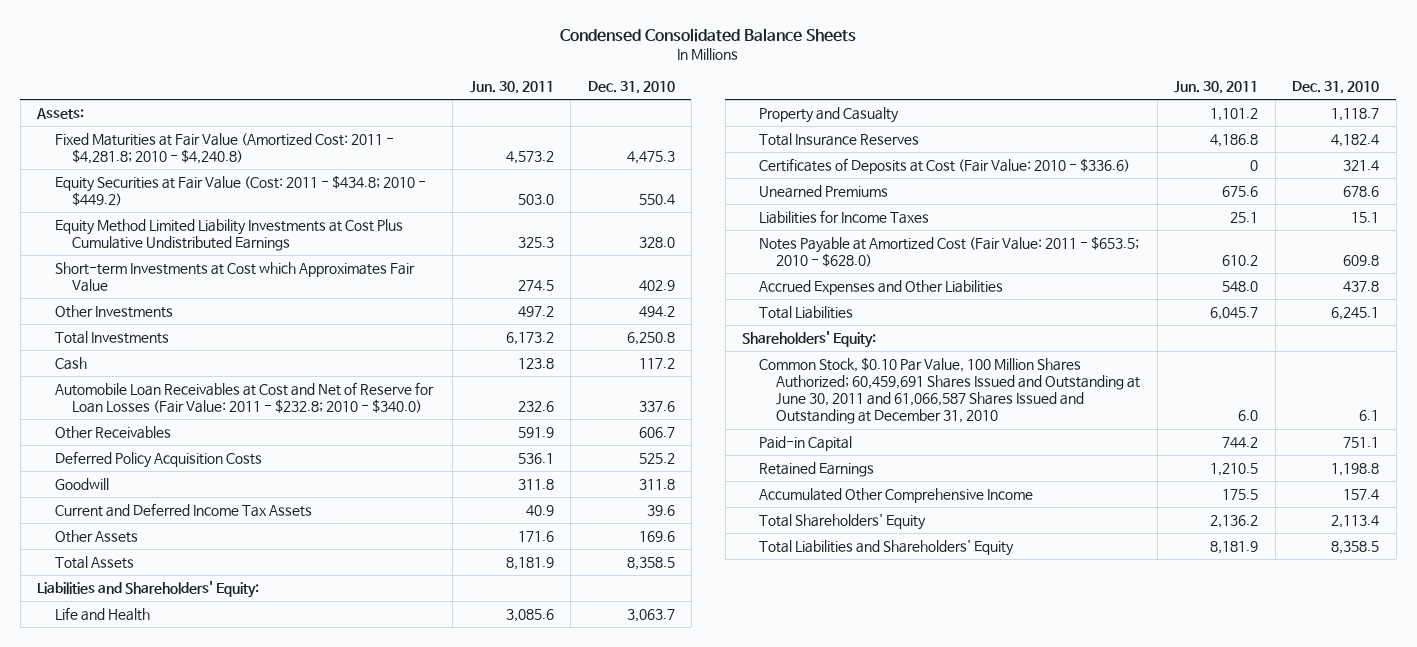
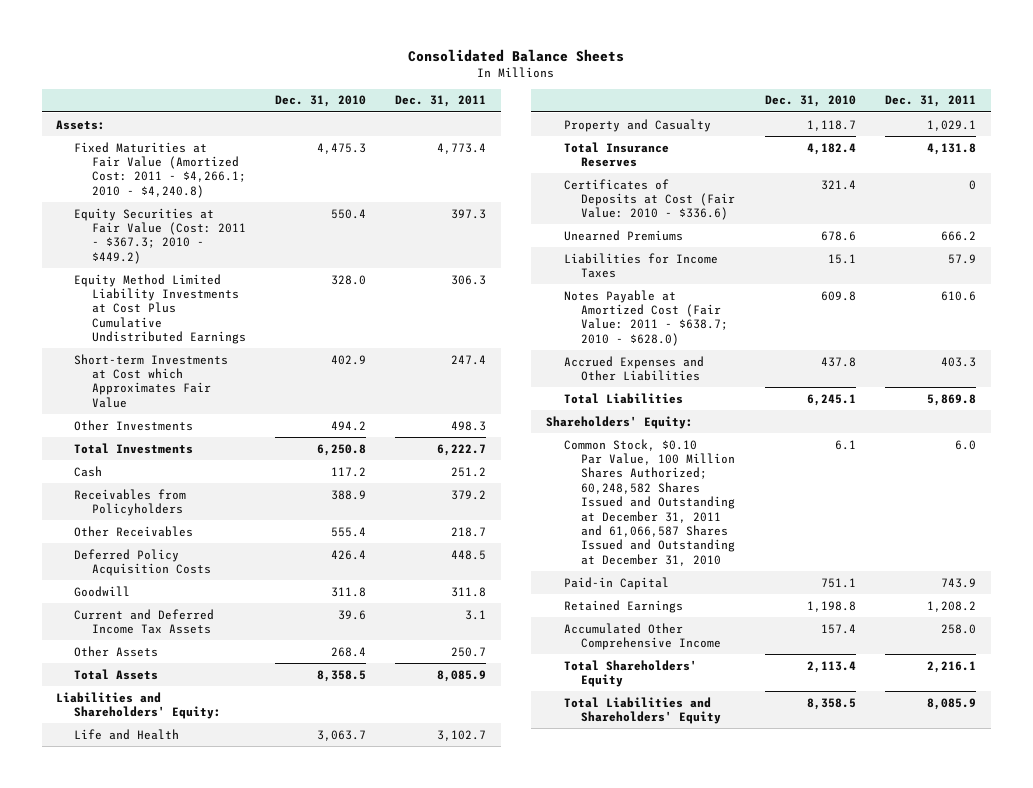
[560,28,857,43] Condensed Consolidated Balance Sheets -> [408,48,625,62] Consolidated Balance Sheets
[469,80,554,94] Jun. 30, 2011 -> none
none -> [395,95,487,108] Dec. 31, 2011
[54,132,394,165] Fixed Maturities at Fair Value (Amortized Cost: 2011 - $4,281.8; 2010 - $4,240.8) -> [74,141,246,198] Fixed Maturities at Fair Value (Amortized Cost: 2011 - $4,266.1; 2010 - $4,240.8)
[54,174,426,207] Equity Securities at Fair Value (Cost: 2011 - $434.8; 2010 - $449.2) -> [74,207,246,264] Equity Securities at Fair Value (Cost: 2011 - $367.3; 2010 - $449.2)
[54,381,434,414] Automobile Loan Receivables at Cost and Net of Reserve for Loan Losses (Fair Value: 2011 - $232.8; 2010 - $340.0) -> none
none -> [74,488,187,516] Receivables from Policyholders
[638,426,675,438] 606.7 -> [331,526,367,537] 555.4
[638,452,675,464] 525.2 -> [331,549,367,560] 426.4
[638,530,675,542] 169.6 -> [331,646,367,657] 268.4
[759,235,1140,268] Notes Payable at Amortized Cost (Fair Value: 2011 - $653.5; 2010 - $628.0) -> [563,289,729,346] Notes Payable at Amortized Cost (Fair Value: 2011 - $638.7; 2010 - $628.0)
[759,356,1141,425] Common Stock, $0.10 Par Value, 100 Million Shares Authorized; 60,459,691 Shares Issued and Outstanding at June 30, 2011 and 61,066,587 Shares Issued and Outstanding at December 31, 2010 -> [563,438,736,566] Common Stock, $0.10 Par Value, 100 Million Shares Authorized; 60,248,582 Shares Issued and Outstanding at December 31, 2011 and 61,066,587 Shares Issued and Outstanding at December 31, 2010

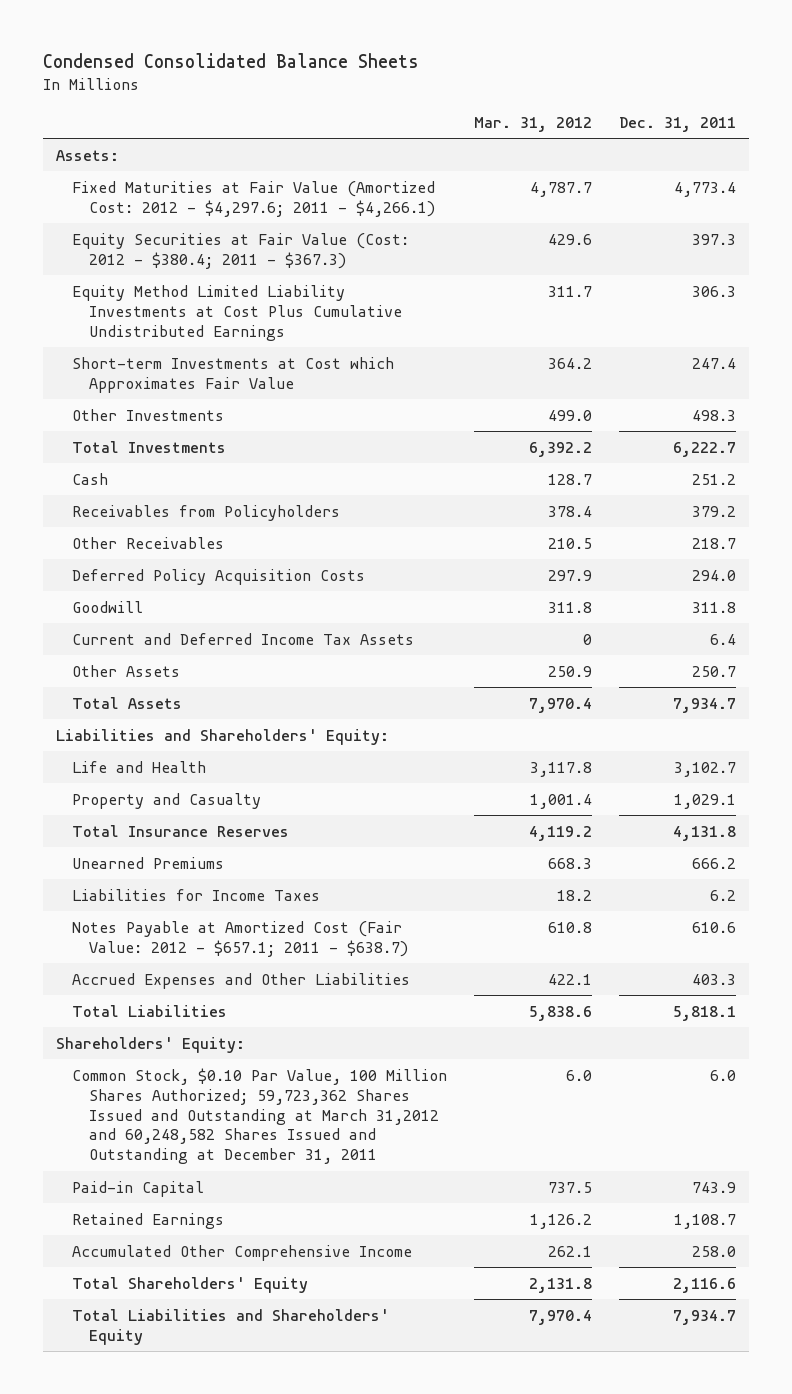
[408,48,625,62] Consolidated Balance Sheets -> [42,53,419,69] Condensed Consolidated Balance Sheets
[275,95,367,108] Dec. 31, 2010 -> none
none -> [474,116,593,132] Mar. 31, 2012
[74,141,246,198] Fixed Maturities at Fair Value (Amortized Cost: 2011 - $4,266.1; 2010 - $4,240.8) -> [72,180,436,217] Fixed Maturities at Fair Value (Amortized Cost: 2012 - $4,297.6; 2011 - $4,266.1)
[74,207,246,264] Equity Securities at Fair Value (Cost: 2011 - $367.3; 2010 - $449.2) -> [72,232,410,269] Equity Securities at Fair Value (Cost: 2012 - $380.4; 2011 - $367.3)
[451,549,487,560] 448.5 -> [692,569,737,581] 294.0
[465,609,487,620] 3.1 -> [710,633,737,645] 6.4
[437,669,487,682] 8,085.9 -> [673,697,737,713] 7,934.7
[563,178,736,221] Certificates of Deposits at Cost (Fair Value: 2010 - $336.6) -> none
[948,253,977,264] 57.9 -> [710,889,737,901] 6.2
[563,289,729,346] Notes Payable at Amortized Cost (Fair Value: 2011 - $638.7; 2010 - $628.0) -> [72,920,408,957] Notes Payable at Amortized Cost (Fair Value: 2012 - $657.1; 2011 - $638.7)
[927,393,977,406] 5,869.8 -> [673,1005,737,1021] 5,818.1
[563,438,736,566] Common Stock, $0.10 Par Value, 100 Million Shares Authorized; 60,248,582 Shares Issued and Outstanding at December 31, 2011 and 61,066,587 Shares Issued and Outstanding at December 31, 2010 -> [72,1067,448,1165] Common Stock, $0.10 Par Value, 100 Million Shares Authorized; 59,723,362 Shares Issued and Outstanding at March 31,2012 and 60,248,582 Shares Issued and Outstanding at December 31, 2011
[927,600,977,612] 1,208.2 -> [674,1213,737,1229] 1,108.7
[927,660,977,673] 2,216.1 -> [673,1277,737,1293] 2,116.6
[927,697,977,710] 8,085.9 -> [673,1309,737,1325] 7,934.7

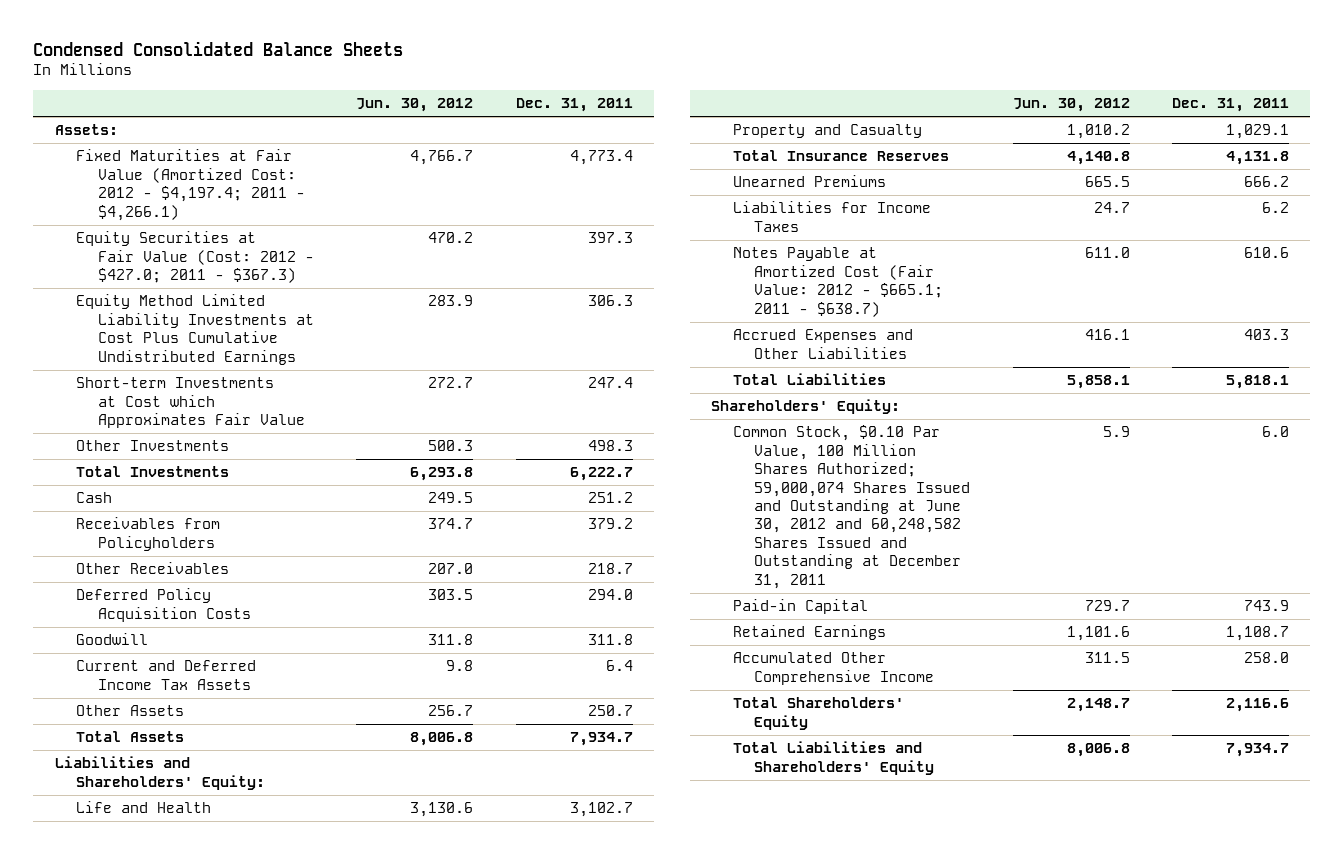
[474,116,593,132] Mar. 31, 2012 -> none
none -> [356,98,474,113] Jun. 30, 2012
[72,180,436,217] Fixed Maturities at Fair Value (Amortized Cost: 2012 - $4,297.6; 2011 - $4,266.1) -> [76,149,305,221] Fixed Maturities at Fair Value (Amortized Cost: 2012 - $4,197.4; 2011 - $4,266.1)
[72,232,410,269] Equity Securities at Fair Value (Cost: 2012 - $380.4; 2011 - $367.3) -> [76,231,314,284] Equity Securities at Fair Value (Cost: 2012 - $427.0; 2011 - $367.3)
[72,920,408,957] Notes Payable at Amortized Cost (Fair Value: 2012 - $657.1; 2011 - $638.7) -> [732,247,944,317] Notes Payable at Amortized Cost (Fair Value: 2012 - $665.1; 2011 - $638.7)
[72,1067,448,1165] Common Stock, $0.10 Par Value, 100 Million Shares Authorized; 59,723,362 Shares Issued and Outstanding at March 31,2012 and 60,248,582 Shares Issued and Outstanding at December 31, 2011 -> [732,425,971,589] Common Stock, $0.10 Par Value, 100 Million Shares Authorized; 59,000,074 Shares Issued and Outstanding at June 30, 2012 and 60,248,582 Shares Issued and Outstanding at December 31, 2011

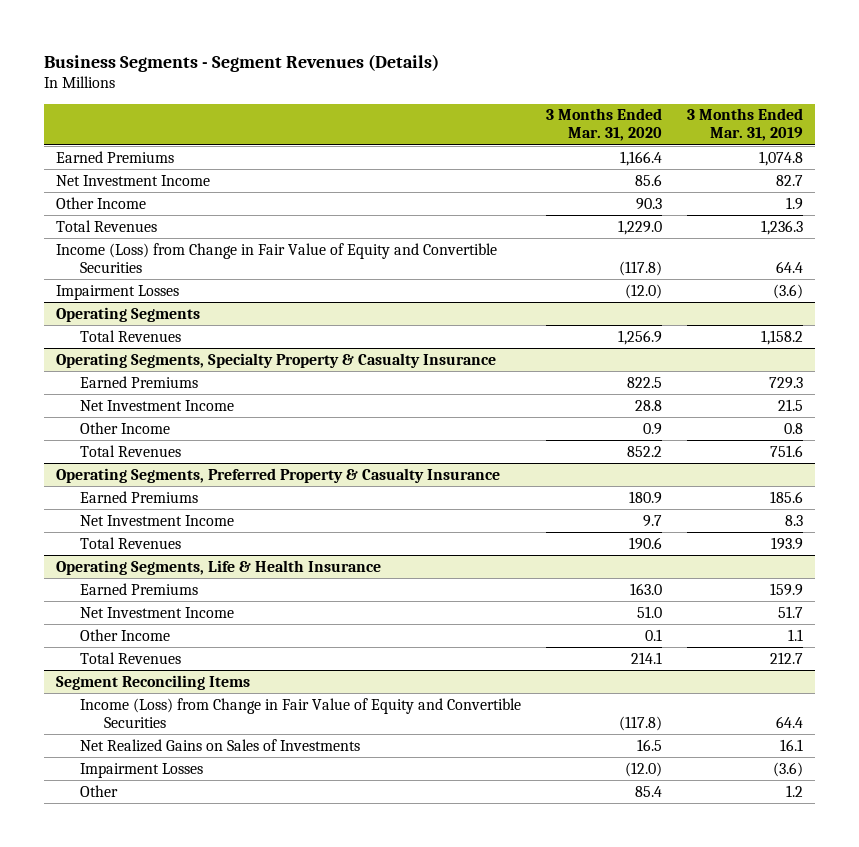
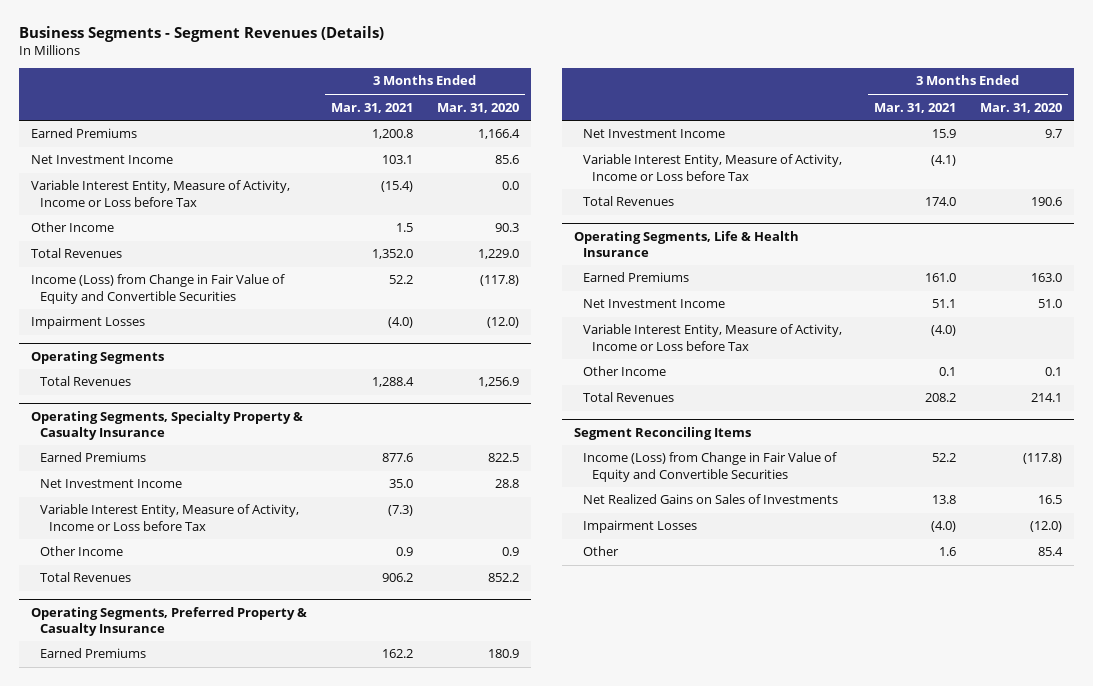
[686,108,803,142] 3 Months Ended Mar. 31, 2019 -> none
none -> [330,102,413,113] Mar. 31, 2021
none -> [30,180,290,207] Variable Interest Entity, Measure of Activity, Income or Loss before Tax
none -> [39,504,299,531] Variable Interest Entity, Measure of Activity, Income or Loss before Tax
none -> [583,154,843,181] Variable Interest Entity, Measure of Activity, Income or Loss before Tax
none -> [583,324,843,351] Variable Interest Entity, Measure of Activity, Income or Loss before Tax

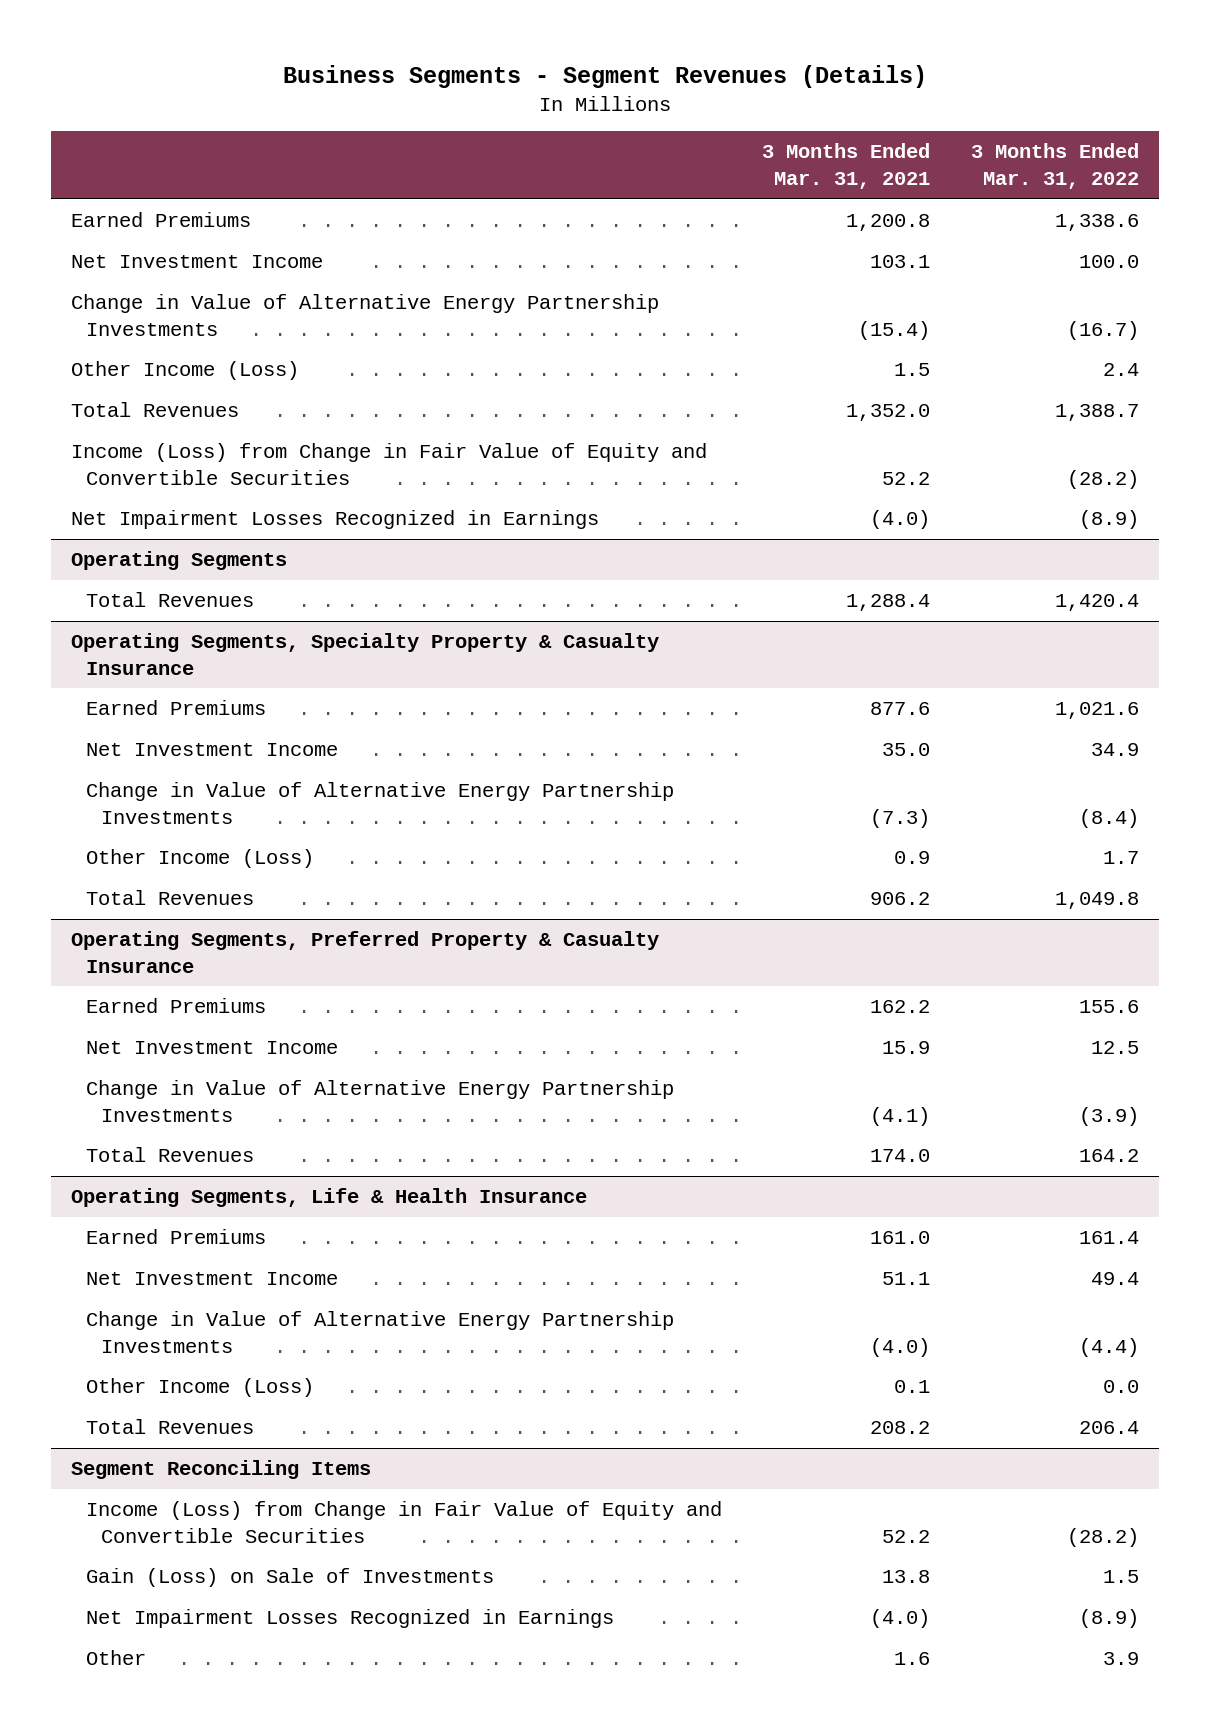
[436,102,519,113] Mar. 31, 2020 -> none
none -> [970,143,1139,190] 3 Months Ended Mar. 31, 2022
[30,180,290,207] Variable Interest Entity, Measure of Activity, Income or Loss before Tax -> [70,294,659,336] Change in Value of Alternative Energy Partnership Investments
[30,222,114,233] Other Income -> [70,361,299,381] Other Income (Loss)
[30,316,145,330] Impairment Losses -> none
none -> [70,510,599,530] Net Impairment Losses Recognized in Earnings
[39,504,299,531] Variable Interest Entity, Measure of Activity, Income or Loss before Tax -> [86,782,675,824] Change in Value of Alternative Energy Partnership Investments
[39,546,123,557] Other Income -> [86,849,315,869] Other Income (Loss)
[583,154,843,181] Variable Interest Entity, Measure of Activity, Income or Loss before Tax -> [86,1080,675,1122] Change in Value of Alternative Energy Partnership Investments
[583,324,843,351] Variable Interest Entity, Measure of Activity, Income or Loss before Tax -> [86,1311,675,1353] Change in Value of Alternative Energy Partnership Investments
[583,366,667,377] Other Income -> [86,1378,315,1398] Other Income (Loss)
[583,520,698,534] Impairment Losses -> none
[583,494,839,505] Net Realized Gains on Sales of Investments -> [86,1568,495,1588] Gain (Loss) on Sale of Investments
none -> [86,1609,615,1629] Net Impairment Losses Recognized in Earnings

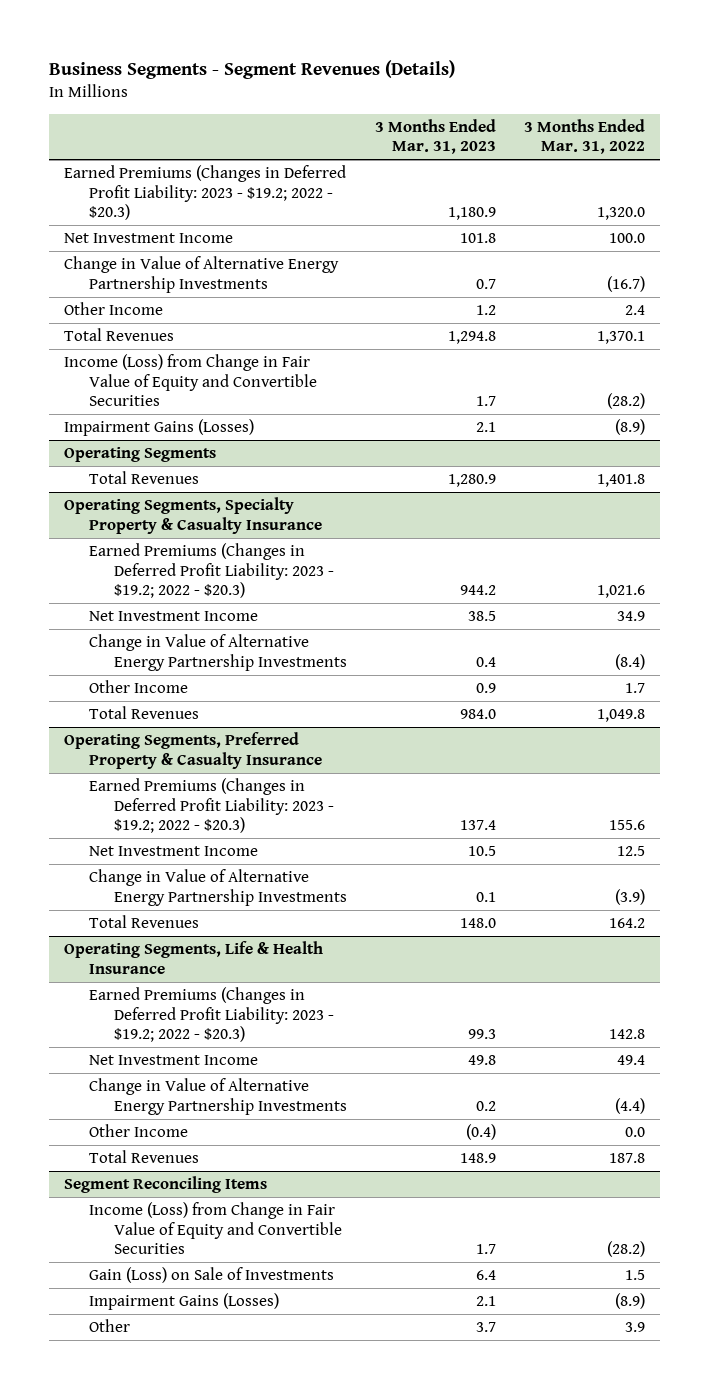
[762,143,931,190] 3 Months Ended Mar. 31, 2021 -> none
none -> [375,118,497,155] 3 Months Ended Mar. 31, 2023
[70,212,251,228] Earned Premiums -> none
none -> [63,165,346,221] Earned Premiums (Changes in Deferred Profit Liability: 2023 - $19.2; 2022 - $20.3)
[70,361,299,381] Other Income (Loss) -> [63,302,163,316] Other Income
[1054,404,1139,422] 1,388.7 -> [597,331,646,345] 1,370.1
[70,510,599,530] Net Impairment Losses Recognized in Earnings -> none
none -> [63,419,254,437] Impairment Gains (Losses)
[1054,594,1139,612] 1,420.4 -> [597,474,646,488] 1,401.8
[86,700,267,716] Earned Premiums -> [88,543,334,599] Earned Premiums (Changes in Deferred Profit Liability: 2023 - $19.2; 2022 - $20.3)
[86,849,315,869] Other Income (Loss) -> [88,680,188,694] Other Income
[86,998,267,1014] Earned Premiums -> [88,778,334,834] Earned Premiums (Changes in Deferred Profit Liability: 2023 - $19.2; 2022 - $20.3)
[86,1229,267,1245] Earned Premiums -> none
none -> [88,987,334,1043] Earned Premiums (Changes in Deferred Profit Liability: 2023 - $19.2; 2022 - $20.3)
[86,1378,315,1398] Other Income (Loss) -> [88,1124,188,1138] Other Income
[1078,1421,1139,1435] 206.4 -> [609,1153,646,1164] 187.8
[86,1609,615,1629] Net Impairment Losses Recognized in Earnings -> none
none -> [88,1293,279,1311] Impairment Gains (Losses)

